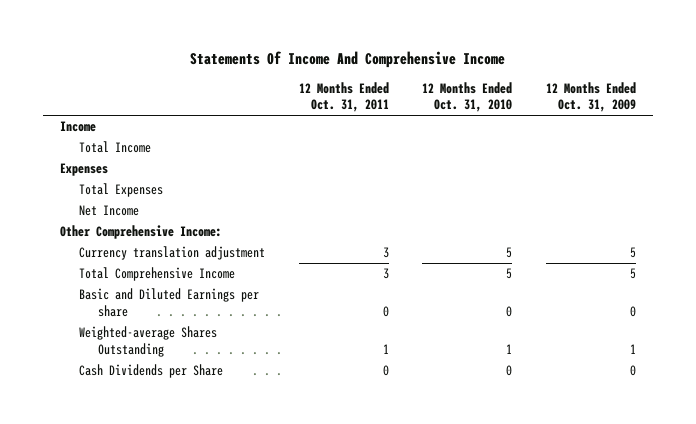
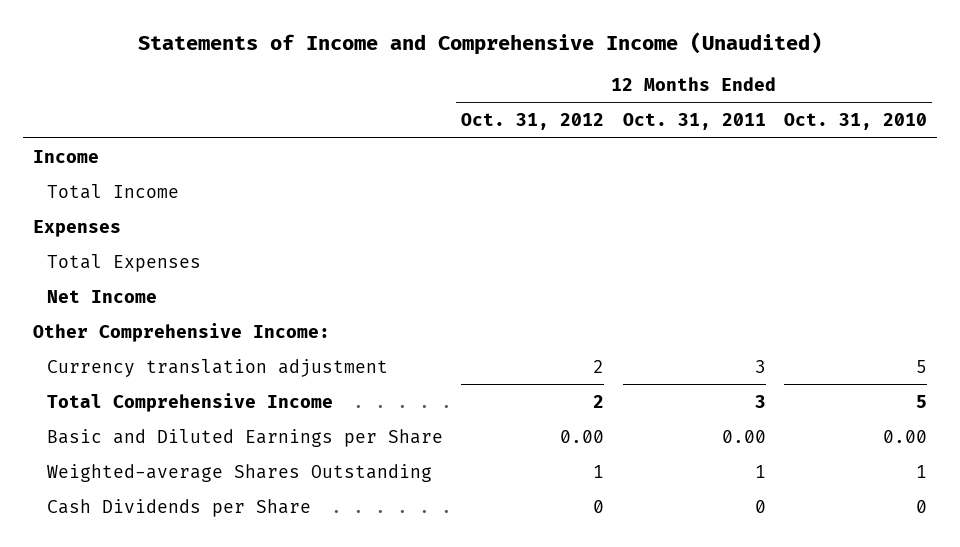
[190,50,506,68] Statements Of Income And Comprehensive Income -> [137,32,822,56] Statements of Income and Comprehensive Income (Unaudited)
[546,81,637,113] 12 Months Ended Oct. 31, 2009 -> none
none -> [461,113,605,131] Oct. 31, 2012
[78,288,259,317] Basic and Diluted Earnings per share -> [46,428,443,447] Basic and Diluted Earnings per Share
[382,305,389,317] 0 -> [721,429,766,443] 0.00
[506,305,513,317] 0 -> [883,429,928,443] 0.00

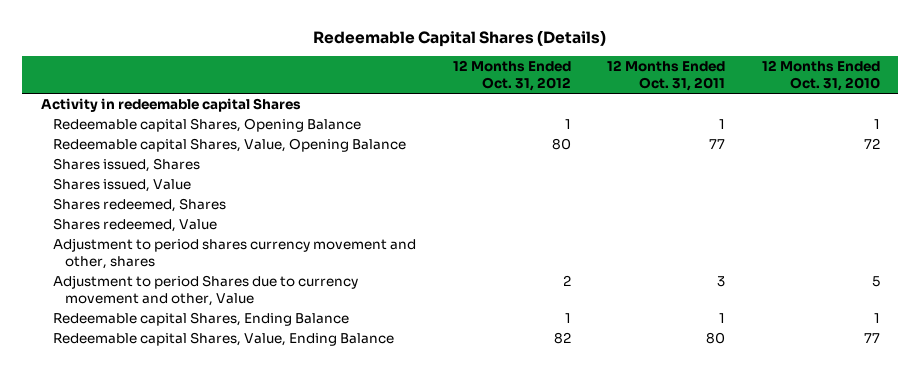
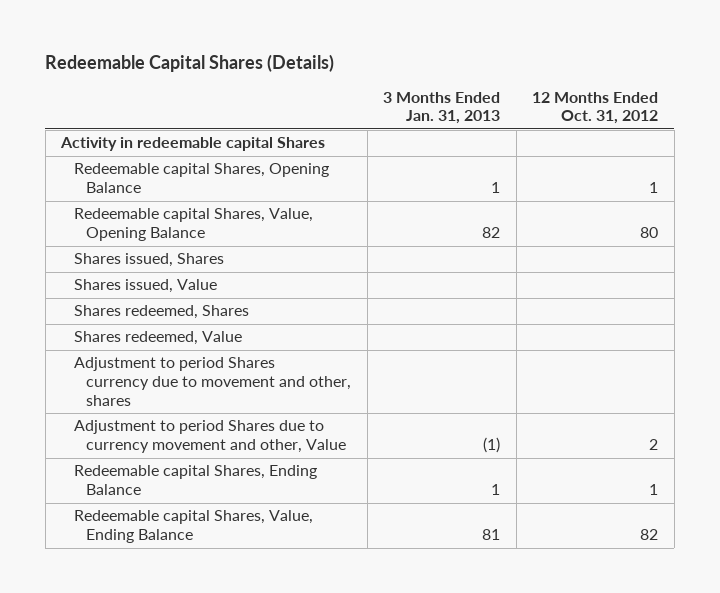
[607,60,726,91] 12 Months Ended Oct. 31, 2011 -> none
[761,60,880,91] 12 Months Ended Oct. 31, 2010 -> none
none -> [383,91,501,125] 3 Months Ended Jan. 31, 2013
[53,237,417,269] Adjustment to period shares currency movement and other, shares -> [73,357,352,406] Adjustment to period Shares currency due to movement and other, shares

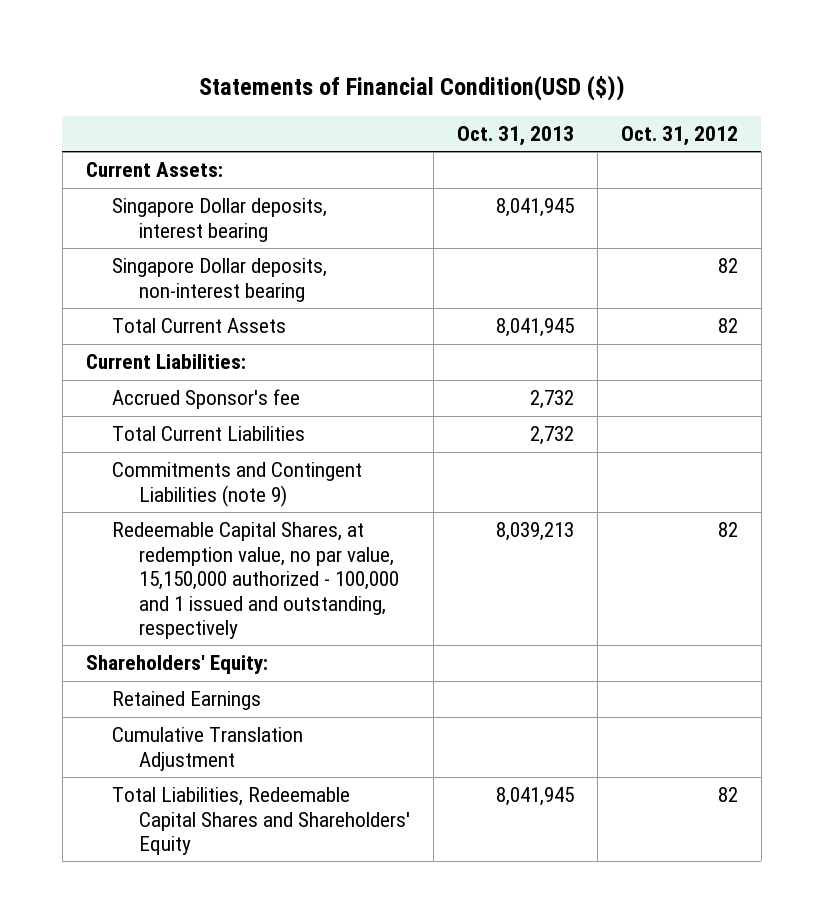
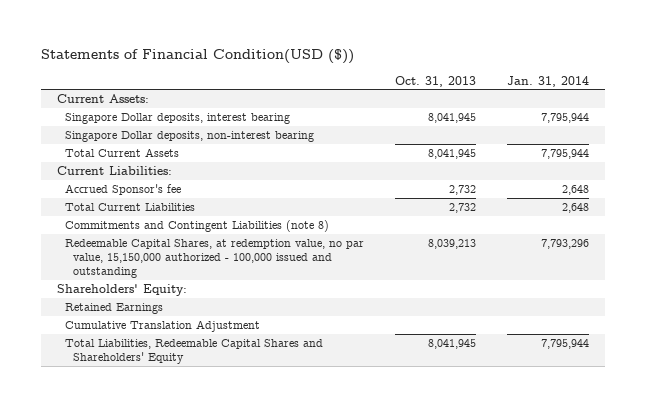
[620,126,738,147] Oct. 31, 2012 -> none
none -> [507,75,590,87] Jan. 31, 2014
[112,462,363,507] Commitments and Contingent Liabilities (note 9) -> [64,220,329,233] Commitments and Contingent Liabilities (note 8)
[112,522,400,640] Redeemable Capital Shares, at redemption value, no par value, 15,150,000 authorized - 100,000 and 1 issued and outstanding, respectively -> [64,239,364,278] Redeemable Capital Shares, at redemption value, no par value, 15,150,000 authorized - 100,000 issued and outstanding

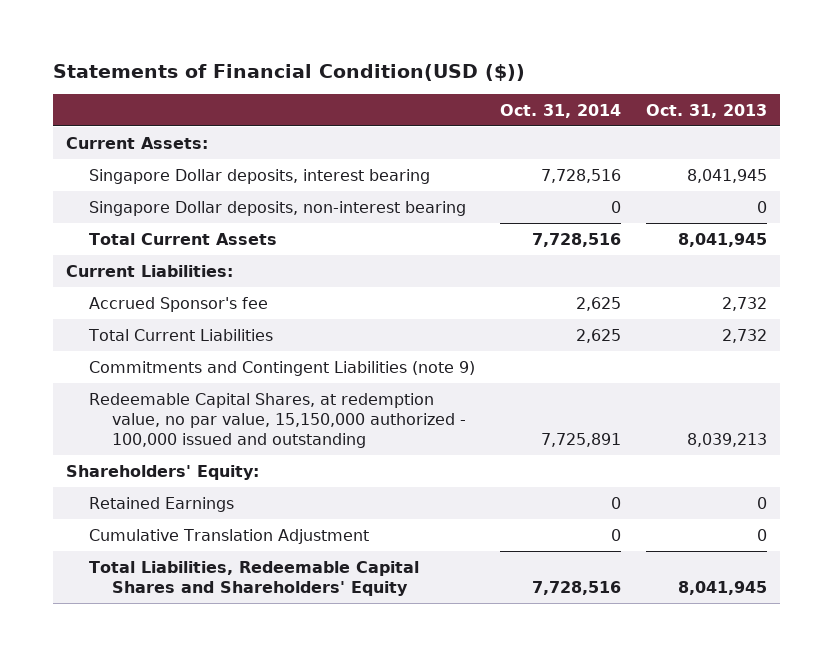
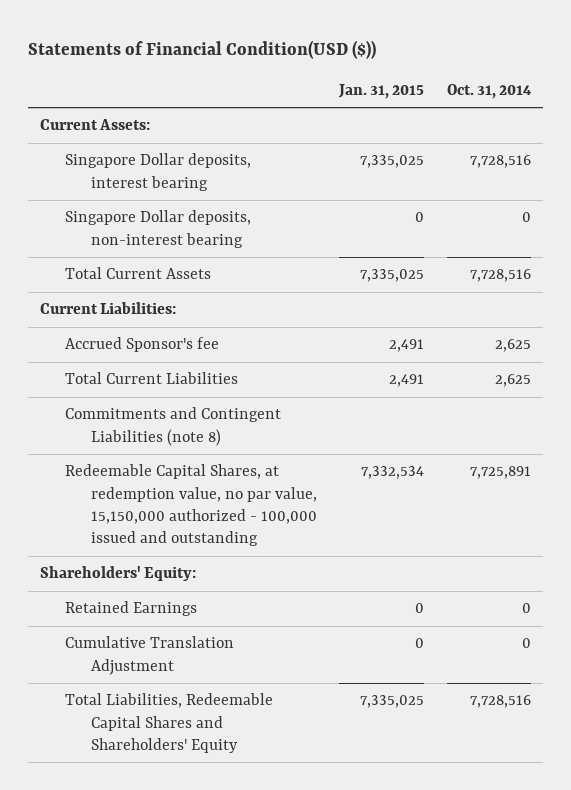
[646,103,768,118] Oct. 31, 2013 -> none
none -> [338,83,425,99] Jan. 31, 2015
[88,360,475,376] Commitments and Contingent Liabilities (note 9) -> [65,407,282,446] Commitments and Contingent Liabilities (note 8)

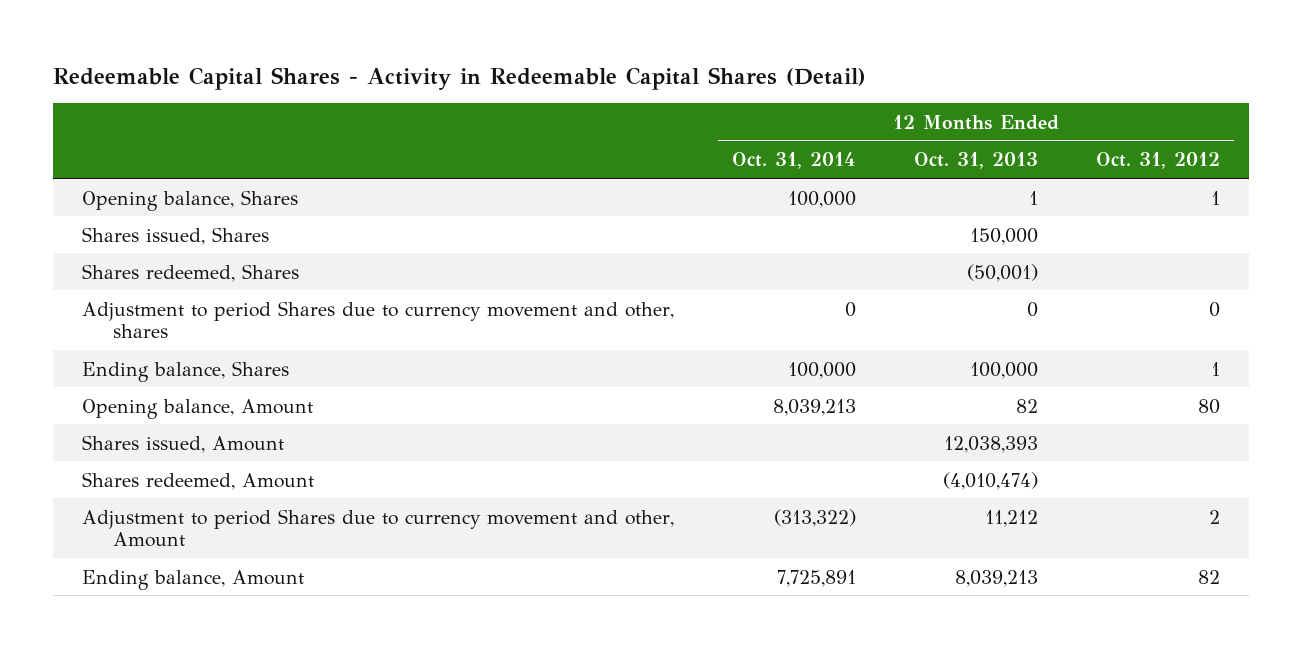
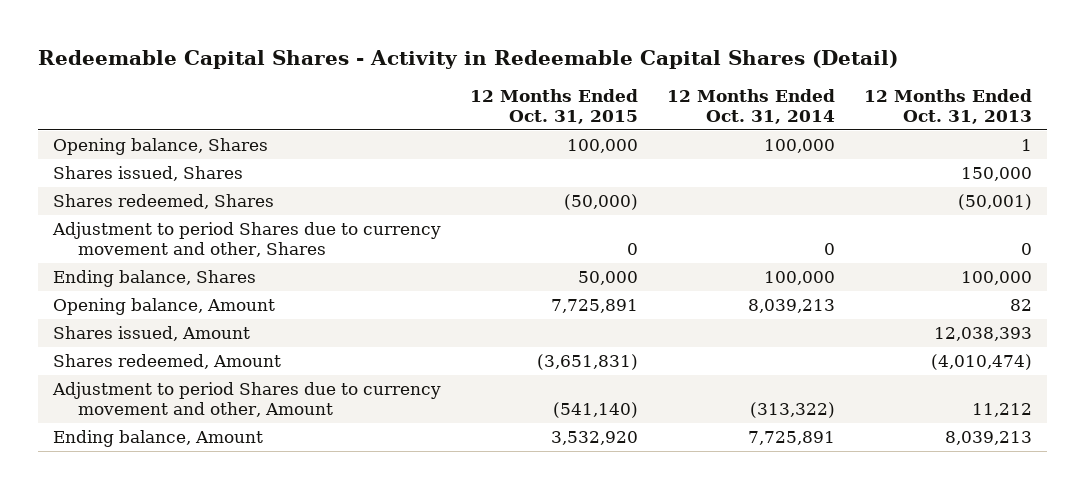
[1095,152,1220,170] Oct. 31, 2012 -> none
none -> [469,88,638,125] 12 Months Ended Oct. 31, 2015
[82,300,675,339] Adjustment to period Shares due to currency movement and other, shares -> [51,222,441,258] Adjustment to period Shares due to currency movement and other, Shares

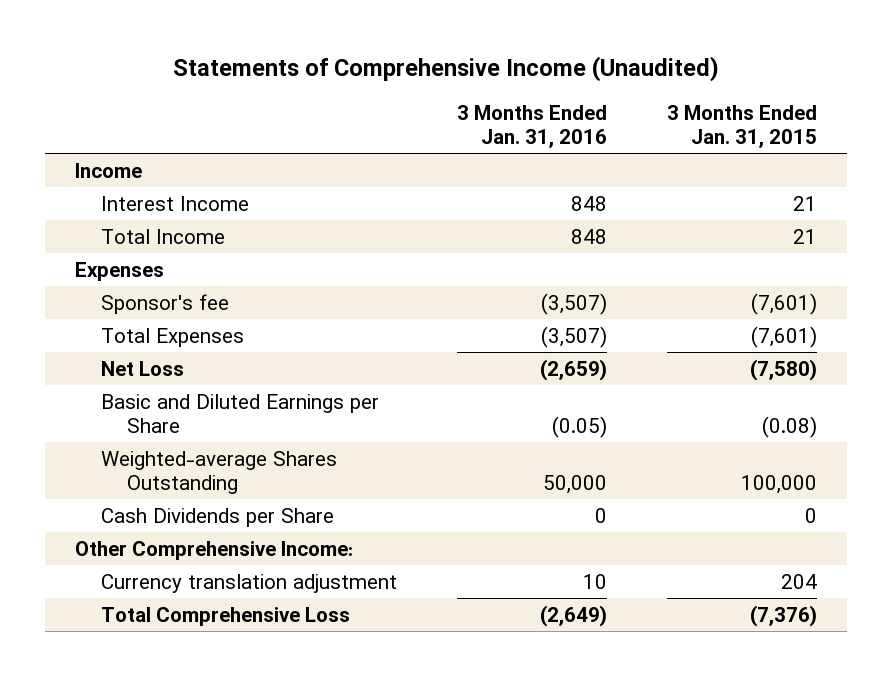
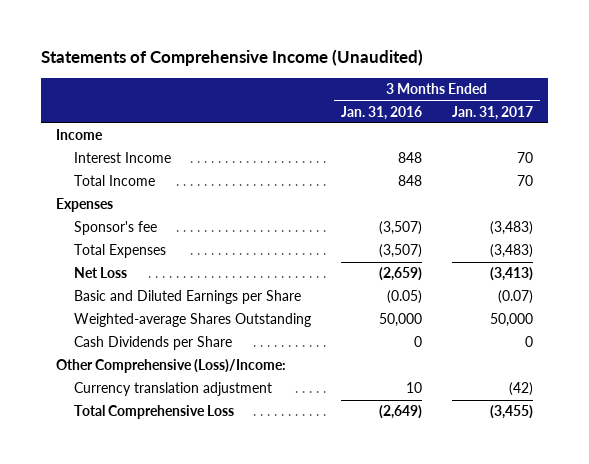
[666,105,817,149] 3 Months Ended Jan. 31, 2015 -> none
none -> [451,105,533,120] Jan. 31, 2017
[74,540,353,560] Other Comprehensive Income: -> [56,359,287,374] Other Comprehensive (Loss)/Income:

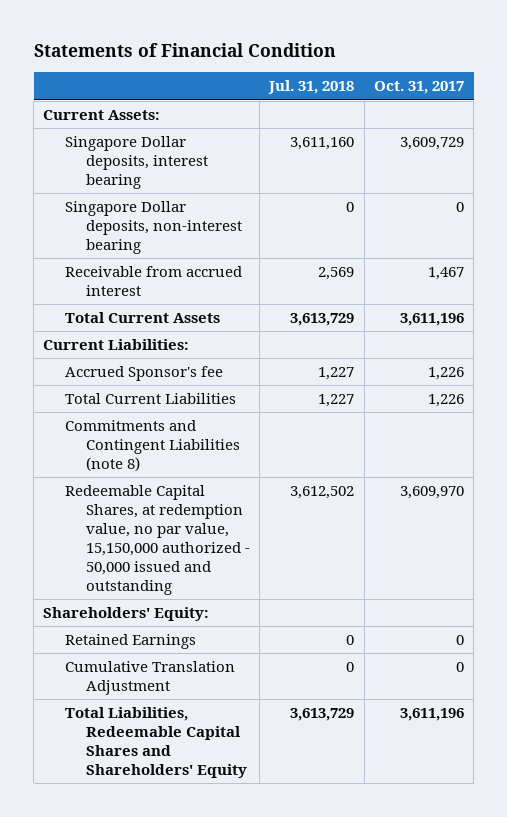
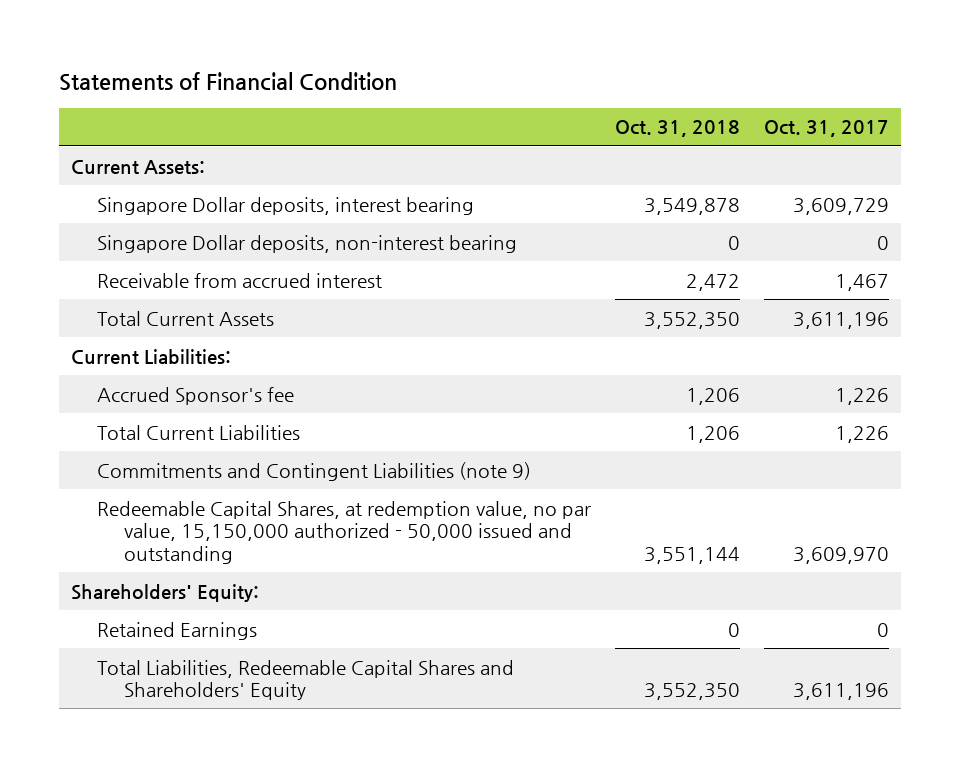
[268,80,355,95] Jul. 31, 2018 -> none
none -> [615,120,741,138] Oct. 31, 2018
[64,420,241,472] Commitments and Contingent Liabilities (note 8) -> [97,461,532,481] Commitments and Contingent Liabilities (note 9)
[64,661,235,696] Cumulative Translation Adjustment -> none

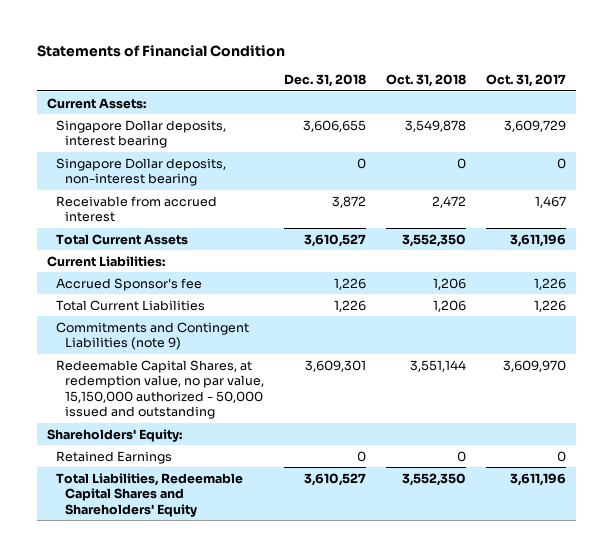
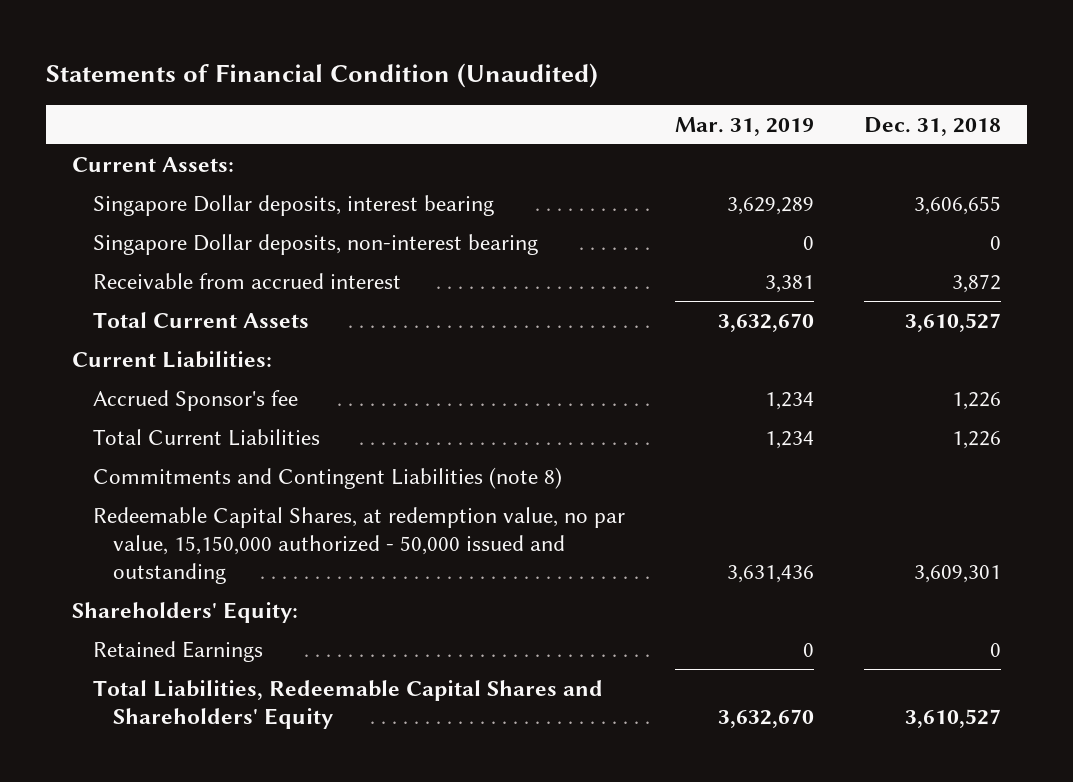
[37,45,286,58] Statements of Financial Condition -> [46,62,599,88] Statements of Financial Condition (Unaudited)
[385,74,466,88] Oct. 31, 2018 -> none
[485,74,566,88] Oct. 31, 2017 -> none
none -> [674,116,814,136] Mar. 31, 2019
[56,321,250,351] Commitments and Contingent Liabilities (note 9) -> [92,467,562,490] Commitments and Contingent Liabilities (note 8)

